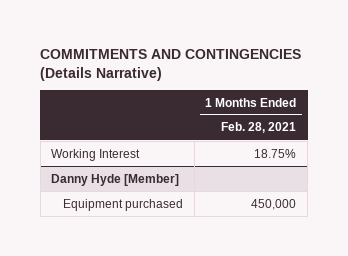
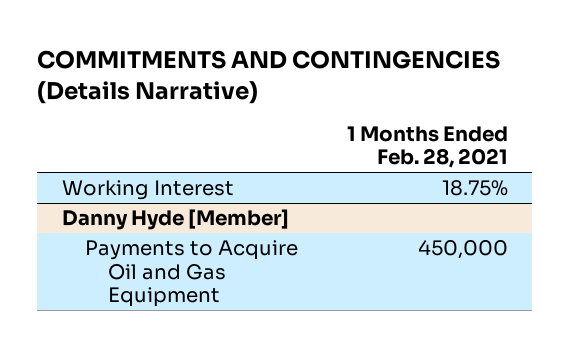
[63,198,184,211] Equipment purchased -> [84,240,298,307] Payments to Acquire Oil and Gas Equipment

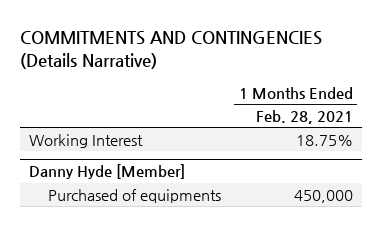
[84,240,298,307] Payments to Acquire Oil and Gas Equipment -> [48,188,222,203] Purchased of equipments

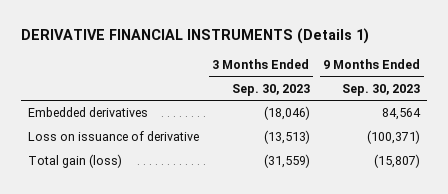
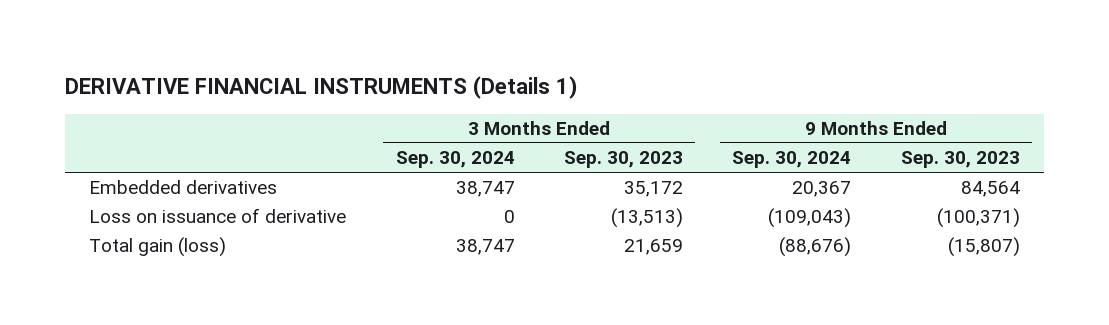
none -> [395,151,515,169] Sep. 30, 2024
none -> [732,151,852,169] Sep. 30, 2024
[263,106,310,121] (18,046) -> [623,181,683,198] 35,172
[263,154,310,169] (31,559) -> [623,239,683,256] 21,659

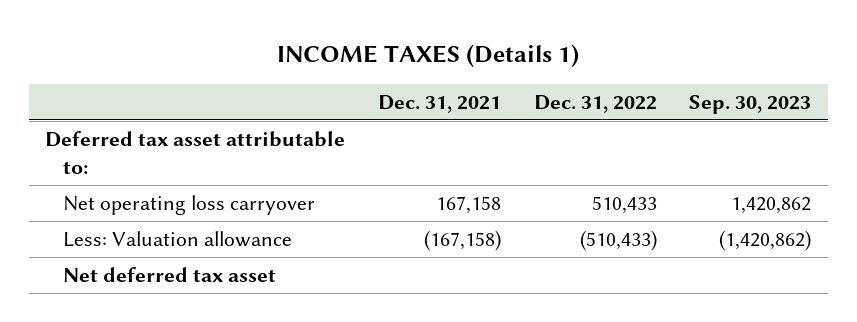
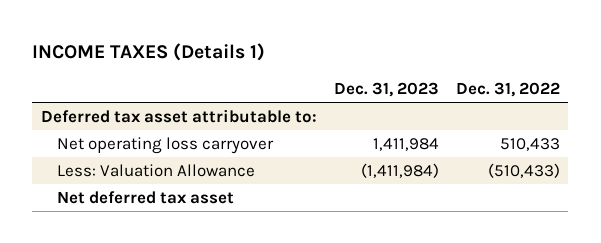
[378,94,502,113] Dec. 31, 2021 -> none
[689,94,812,114] Sep. 30, 2023 -> none
none -> [333,81,439,97] Dec. 31, 2023
[62,230,292,247] Less: Valuation allowance -> [57,163,256,177] Less: Valuation Allowance

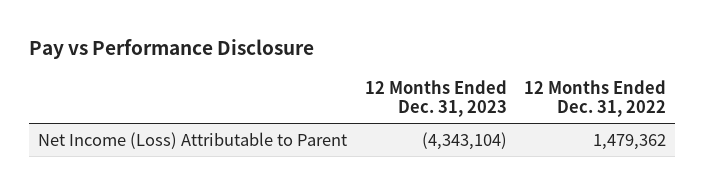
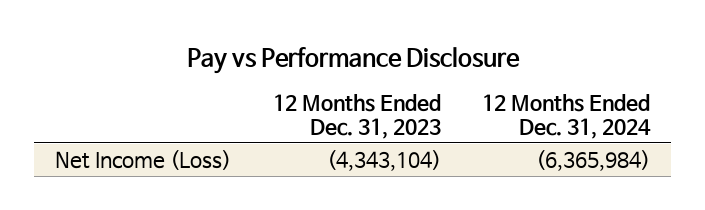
[524,80,667,118] 12 Months Ended Dec. 31, 2022 -> none
none -> [482,94,652,140] 12 Months Ended Dec. 31, 2024
[38,132,348,150] Net Income (Loss) Attributable to Parent -> [54,150,231,171] Net Income (Loss)

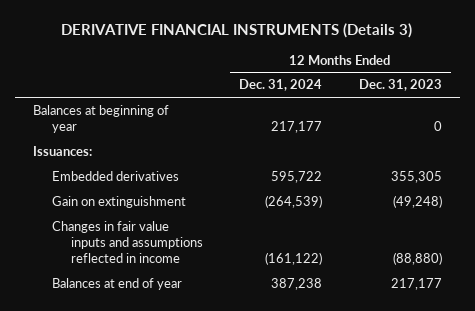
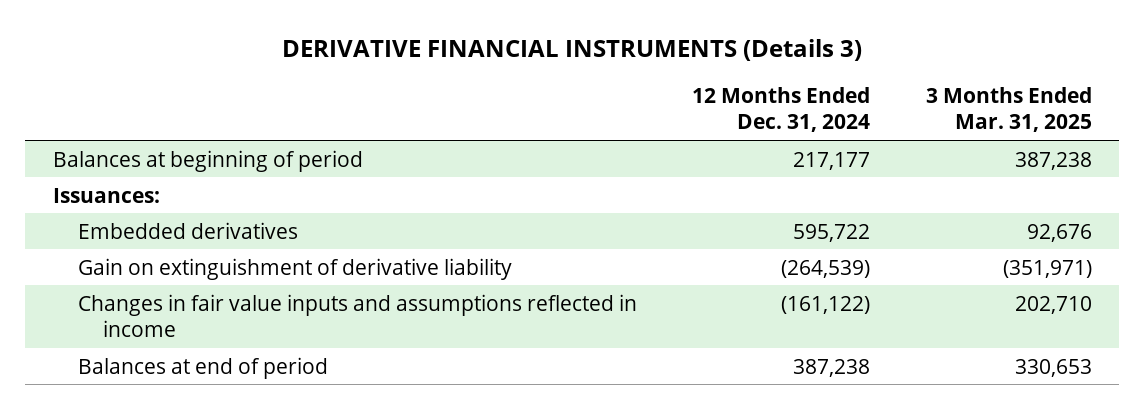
[358,79,442,92] Dec. 31, 2023 -> none
none -> [925,87,1092,133] 3 Months Ended Mar. 31, 2025
[32,104,169,134] Balances at beginning of year -> [52,149,363,172] Balances at beginning of period
[51,195,186,208] Gain on extinguishment -> [77,257,512,280] Gain on extinguishment of derivative liability
[51,277,182,290] Balances at end of year -> [77,356,328,379] Balances at end of period

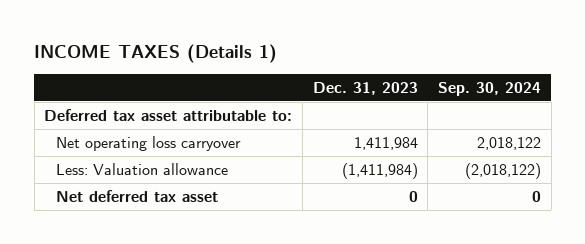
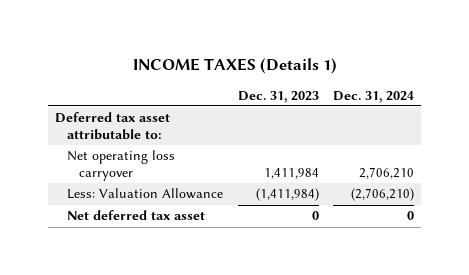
[437,81,541,96] Sep. 30, 2024 -> none
none -> [332,90,414,103] Dec. 31, 2024
[56,163,229,176] Less: Valuation allowance -> [67,188,224,200] Less: Valuation Allowance

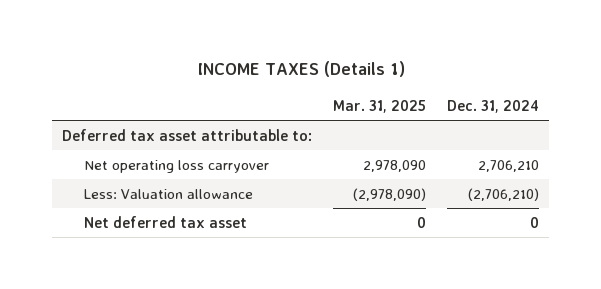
[237,90,319,103] Dec. 31, 2023 -> none
none -> [333,99,427,113] Mar. 31, 2025
[67,188,224,200] Less: Valuation Allowance -> [84,188,254,199] Less: Valuation allowance

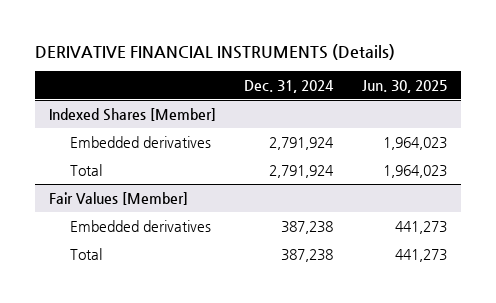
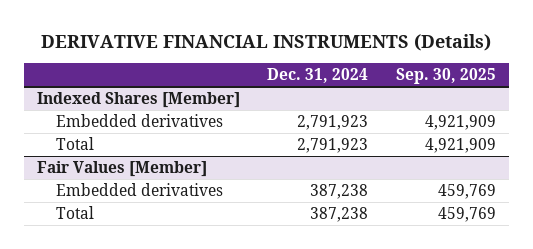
[361,79,447,93] Jun. 30, 2025 -> none
none -> [395,68,496,85] Sep. 30, 2025
[269,137,335,151] 2,791,924 -> [297,115,369,131] 2,791,923
[269,165,335,179] 2,791,924 -> [297,138,369,154] 2,791,923

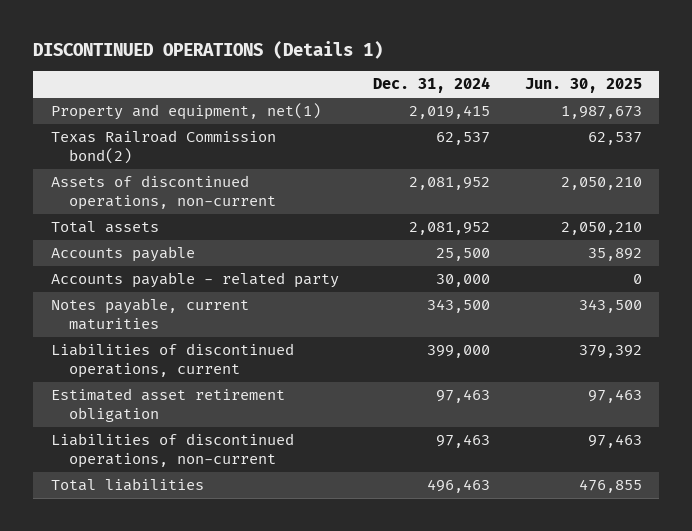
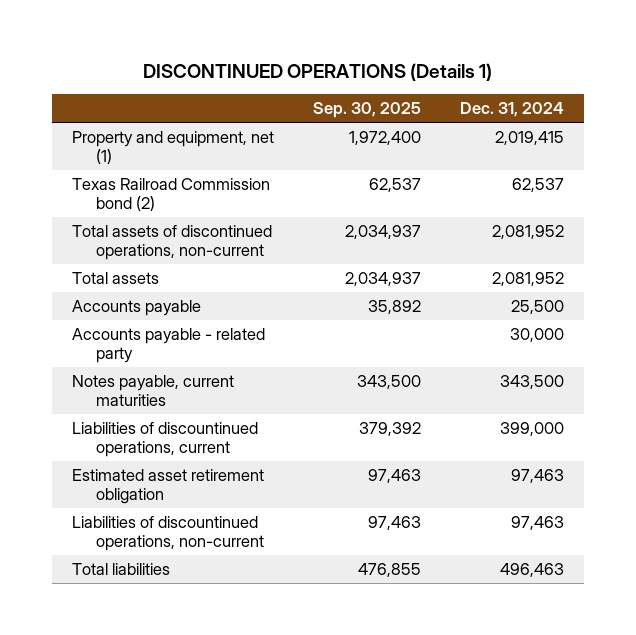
[524,78,642,94] Jun. 30, 2025 -> none
none -> [313,102,422,119] Sep. 30, 2025
[50,103,321,121] Property and equipment, net(1) -> [71,131,274,165] Property and equipment, net (1)
[50,130,276,165] Texas Railroad Commission bond(2) -> [71,178,270,212] Texas Railroad Commission bond (2)
[50,175,277,211] Assets of discontinued operations, non-current -> [71,225,272,261] Total assets of discontinued operations, non-current
[50,343,294,379] Liabilities of discontinued operations, current -> [71,422,258,458] Liabilities of discountinued operations, current
[50,433,294,469] Liabilities of discontinued operations, non-current -> [71,516,265,552] Liabilities of discountinued operations, non-current

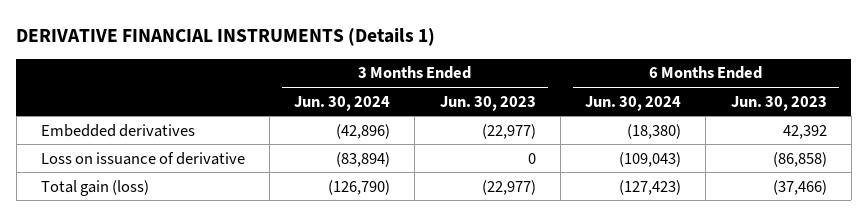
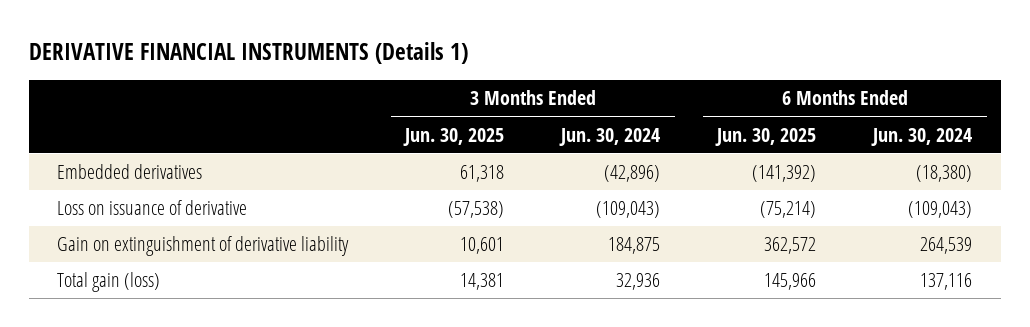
[439,95,536,111] Jun. 30, 2023 -> none
[730,95,827,111] Jun. 30, 2023 -> none
none -> [403,127,505,146] Jun. 30, 2025
none -> [715,127,817,146] Jun. 30, 2025
[336,151,391,167] (83,894) -> [596,201,661,219] (109,043)
none -> [57,236,350,257] Gain on extinguishment of derivative liability
[328,179,391,195] (126,790) -> [616,273,661,291] 32,936
[619,179,682,195] (127,423) -> [920,273,973,291] 137,116

